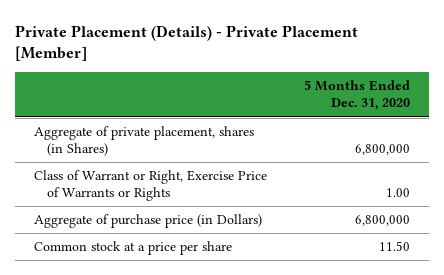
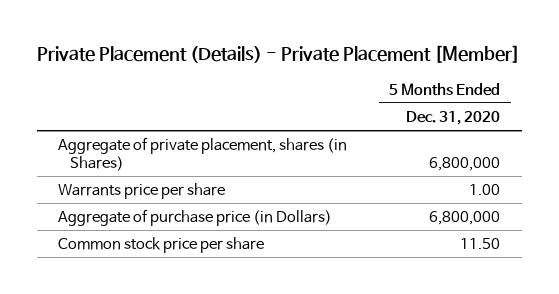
[33,170,267,202] Class of Warrant or Right, Exercise Price of Warrants or Rights -> [58,183,226,200] Warrants price per share
[33,241,232,256] Common stock at a price per share -> [58,237,265,254] Common stock price per share

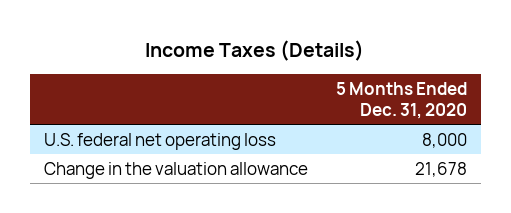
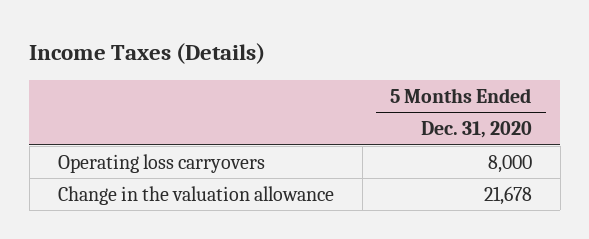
[44,132,277,150] U.S. federal net operating loss -> [57,153,265,173] Operating loss carryovers

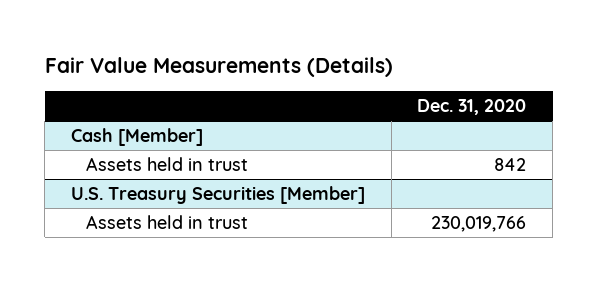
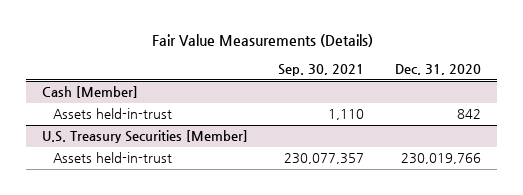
none -> [278,64,365,77] Sep. 30, 2021
[86,156,249,171] Assets held in trust -> [52,108,172,120] Assets held-in-trust
[86,214,249,229] Assets held in trust -> [52,152,172,164] Assets held-in-trust

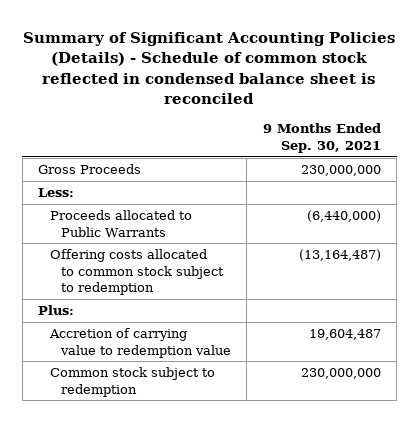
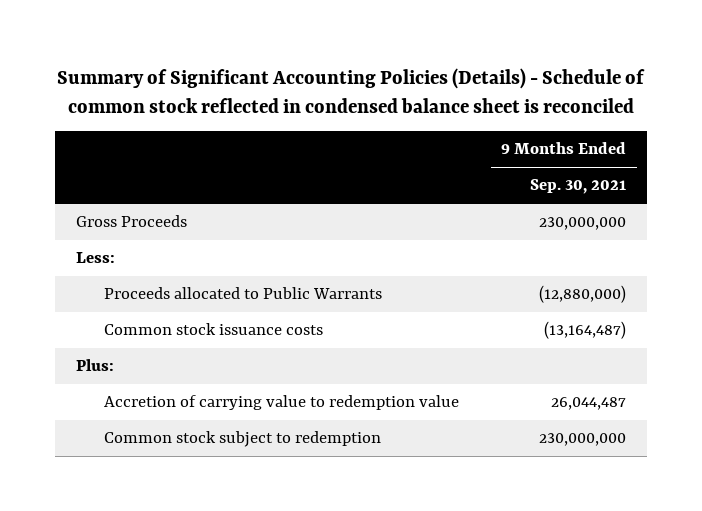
[306,210,381,223] (6,440,000) -> [539,285,627,304] (12,880,000)
[49,249,224,296] Offering costs allocated to common stock subject to redemption -> [103,323,323,336] Common stock issuance costs
[308,329,381,341] 19,604,487 -> [551,397,627,411] 26,044,487

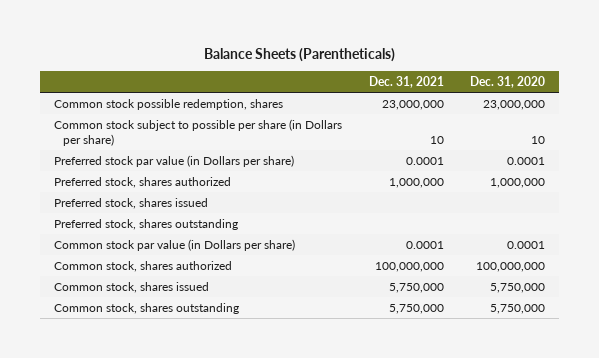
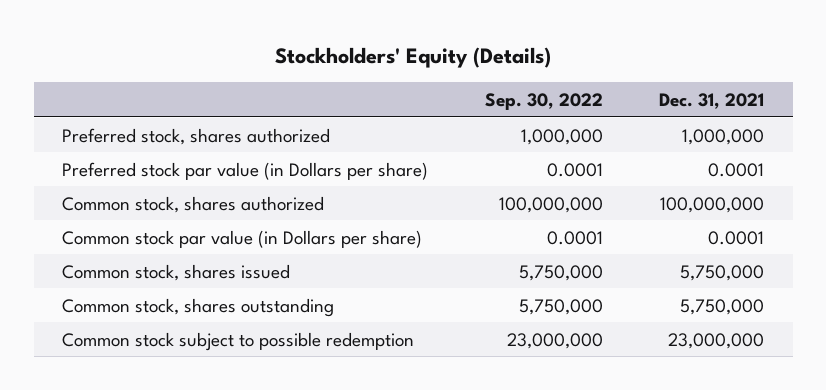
[203,48,395,63] Balance Sheets (Parentheticals) -> [275,47,552,69] Stockholders' Equity (Details)
[470,76,546,89] Dec. 31, 2020 -> none
none -> [484,92,603,110] Sep. 30, 2022
[53,98,283,110] Common stock possible redemption, shares -> none
[53,118,342,147] Common stock subject to possible per share (in Dollars per share) -> none
[53,197,208,209] Preferred stock, shares issued -> none
[53,218,238,230] Preferred stock, shares outstanding -> none
[53,154,294,167] Preferred stock par value (in Dollars per share) -> [61,161,428,180] Preferred stock par value (in Dollars per share)
[53,238,295,251] Common stock par value (in Dollars per share) -> [61,229,422,248] Common stock par value (in Dollars per share)
none -> [61,331,414,351] Common stock subject to possible redemption

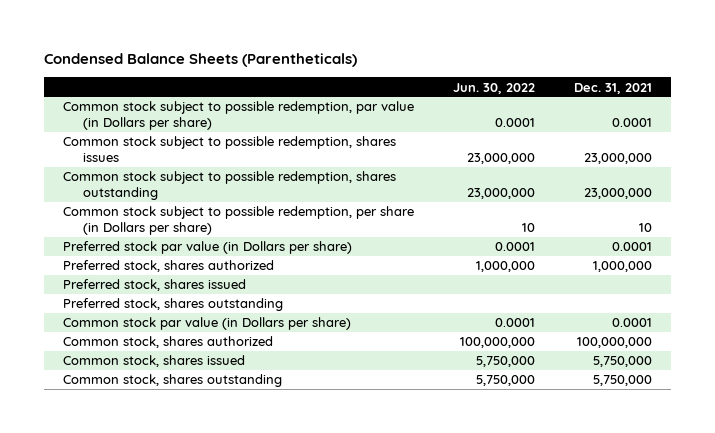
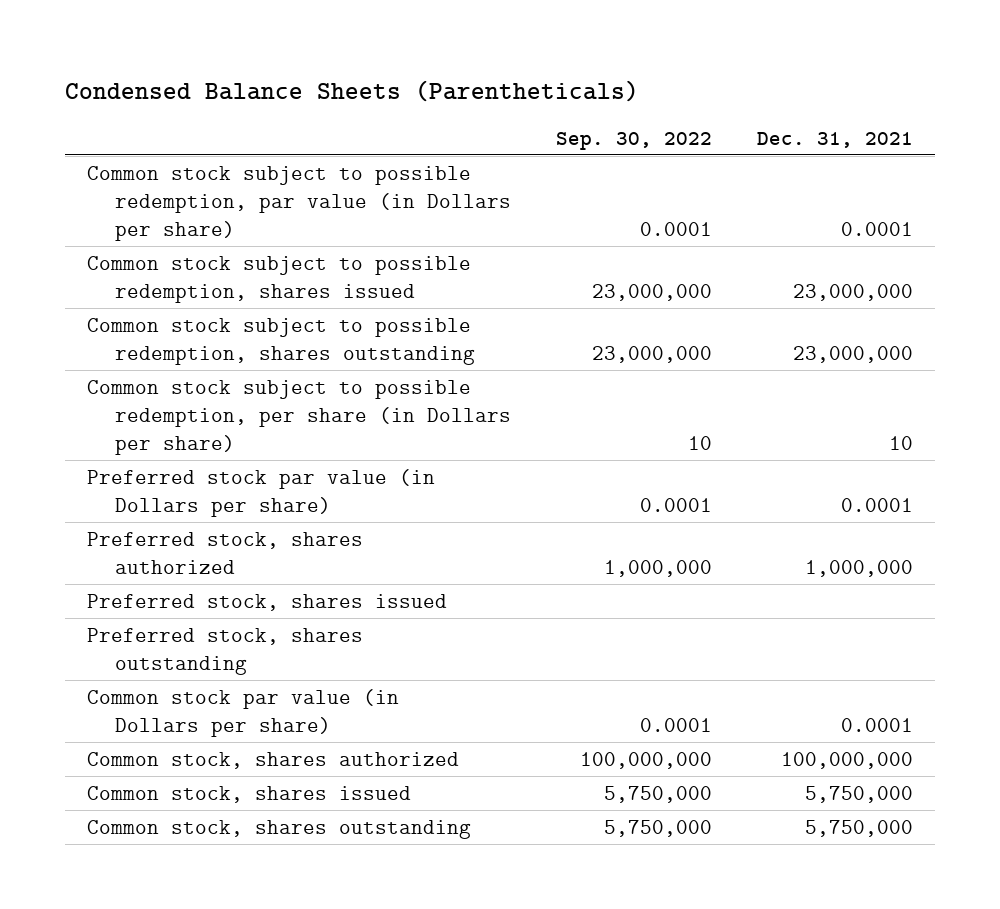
[452,82,535,94] Jun. 30, 2022 -> none
none -> [555,131,712,150] Sep. 30, 2022
[63,136,397,162] Common stock subject to possible redemption, shares issues -> [87,255,472,303] Common stock subject to possible redemption, shares issued

